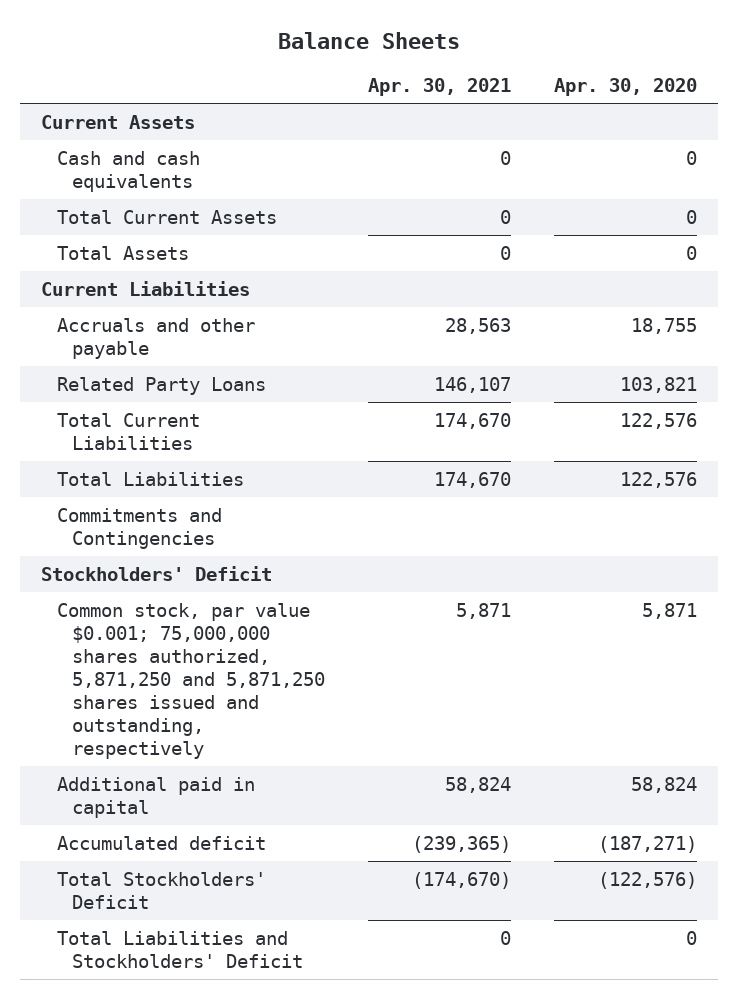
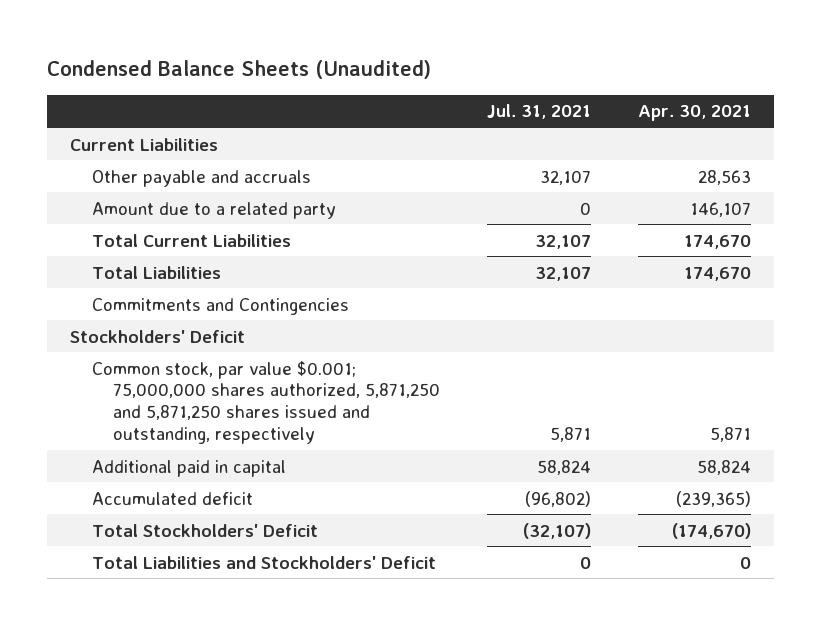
[277,31,460,49] Balance Sheets -> [47,60,432,80] Condensed Balance Sheets (Unaudited)
[553,78,697,97] Apr. 30, 2020 -> none
none -> [486,104,591,120] Jul. 31, 2021
[41,114,196,129] Current Assets -> none
[56,150,200,192] Cash and cash equivalents -> none
[56,209,277,224] Total Current Assets -> none
[56,245,189,260] Total Assets -> none
[56,317,255,359] Accruals and other payable -> [91,169,311,187] Other payable and accruals
[56,376,266,395] Related Party Loans -> [91,201,336,219] Amount due to a related party

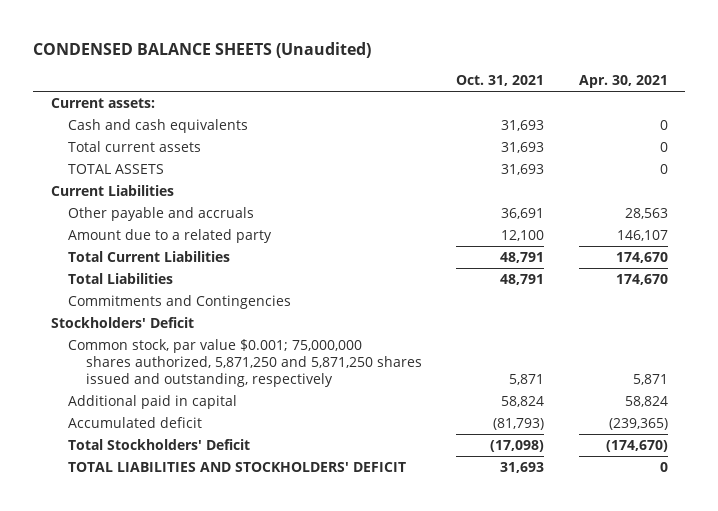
[47,60,432,80] Condensed Balance Sheets (Unaudited) -> [33,42,372,59] CONDENSED BALANCE SHEETS (Unaudited)
[486,104,591,120] Jul. 31, 2021 -> none
none -> [456,75,545,87] Oct. 31, 2021
none -> [50,98,155,109] Current assets:
none -> [68,119,249,134] Cash and cash equivalents
none -> [68,141,202,153] Total current assets
none -> [68,164,165,175] TOTAL ASSETS
[91,555,436,569] Total Liabilities and Stockholders' Deficit -> [68,462,407,473] TOTAL LIABILITIES AND STOCKHOLDERS' DEFICIT

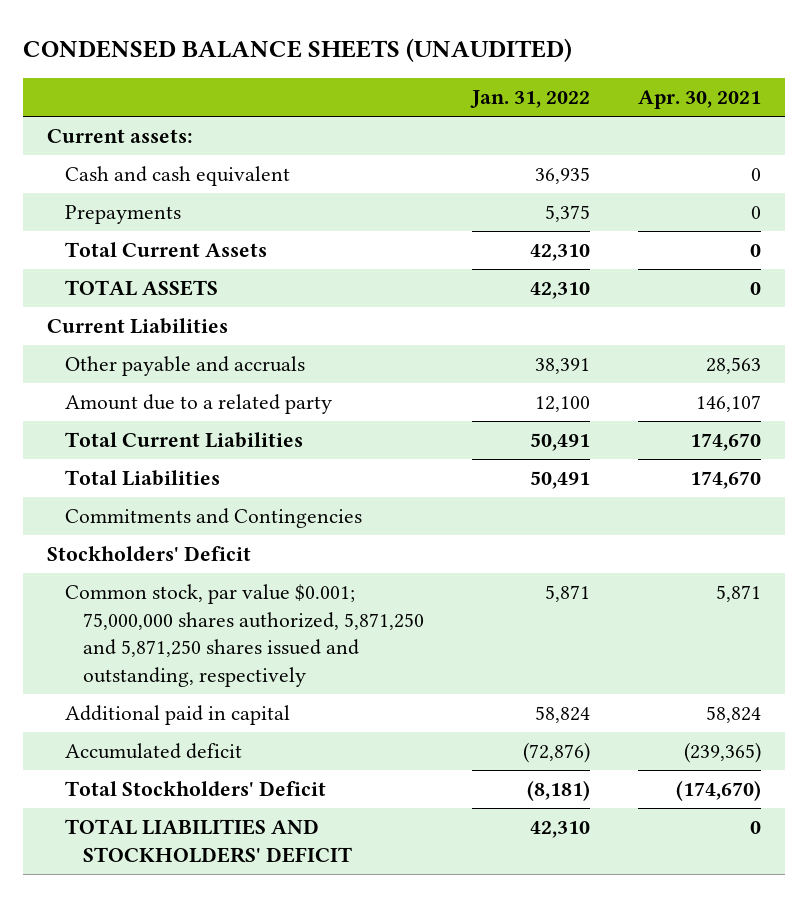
[33,42,372,59] CONDENSED BALANCE SHEETS (Unaudited) -> [23,37,573,62] CONDENSED BALANCE SHEETS (UNAUDITED)
[456,75,545,87] Oct. 31, 2021 -> none
none -> [469,90,590,109] Jan. 31, 2022
[68,119,249,134] Cash and cash equivalents -> [65,165,291,186] Cash and cash equivalent
none -> [65,204,182,224] Prepayments
[68,141,202,153] Total current assets -> [65,241,268,257] Total Current Assets

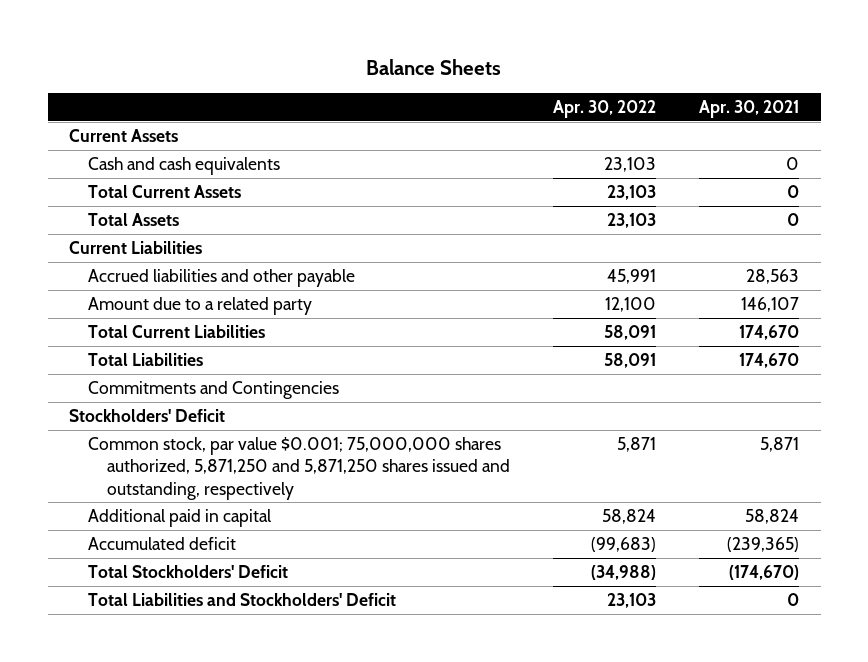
[23,37,573,62] CONDENSED BALANCE SHEETS (UNAUDITED) -> [366,59,502,76] Balance Sheets
[469,90,590,109] Jan. 31, 2022 -> none
none -> [553,99,657,118] Apr. 30, 2022
[65,204,182,224] Prepayments -> none
[47,128,194,143] Current assets: -> [69,129,179,143] Current Assets
[65,165,291,186] Cash and cash equivalent -> [88,157,281,176] Cash and cash equivalents
[65,279,219,296] TOTAL ASSETS -> [88,213,180,227] Total Assets
[65,355,306,376] Other payable and accruals -> [88,269,356,288] Accrued liabilities and other payable
[65,818,352,863] TOTAL LIABILITIES AND STOCKHOLDERS' DEFICIT -> [88,593,397,607] Total Liabilities and Stockholders' Deficit

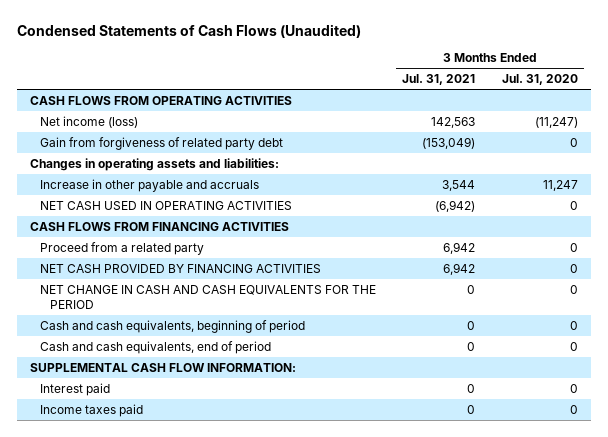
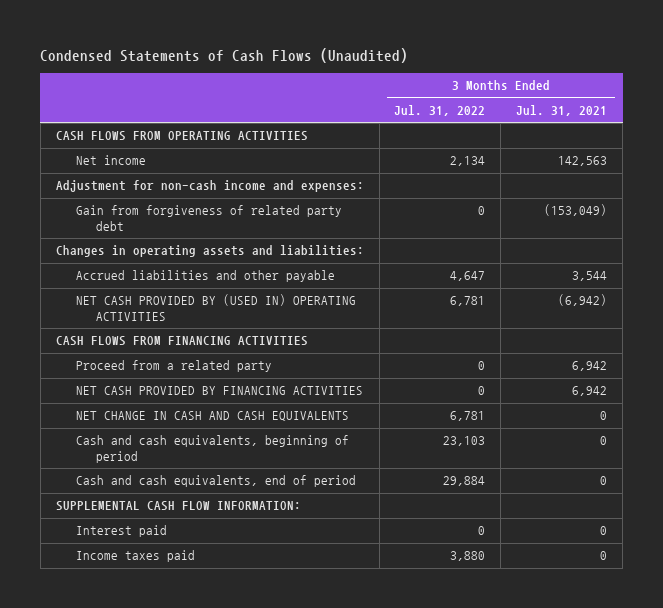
[501,74,578,86] Jul. 31, 2020 -> none
none -> [394,104,486,116] Jul. 31, 2022
[40,115,139,128] Net income (loss) -> [75,155,146,166] Net income
none -> [55,180,364,193] Adjustment for non-cash income and expenses:
[40,178,260,192] Increase in other payable and accruals -> [75,270,335,283] Accrued liabilities and other payable
[40,200,293,210] NET CASH USED IN OPERATING ACTIVITIES -> [75,294,356,322] NET CASH PROVIDED BY (USED IN) OPERATING ACTIVITIES
[40,284,377,309] NET CHANGE IN CASH AND CASH EQUIVALENTS FOR THE PERIOD -> [75,411,349,422] NET CHANGE IN CASH AND CASH EQUIVALENTS

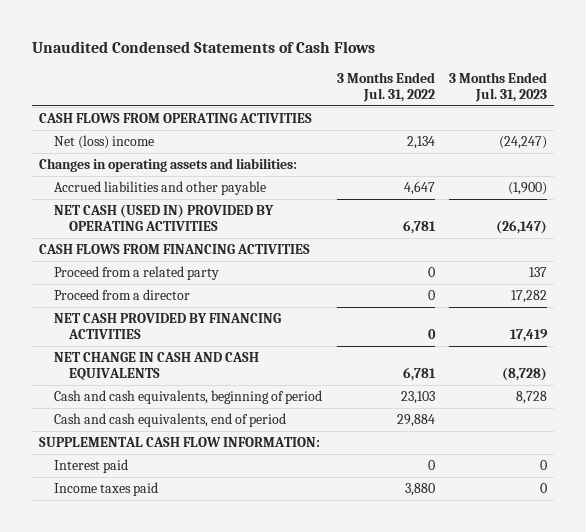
[40,47,409,63] Condensed Statements of Cash Flows (Unaudited) -> [31,41,375,54] Unaudited Condensed Statements of Cash Flows
[516,104,608,116] Jul. 31, 2021 -> none
none -> [449,71,548,103] 3 Months Ended Jul. 31, 2023
[55,180,364,193] Adjustment for non-cash income and expenses: -> none
[75,205,342,232] Gain from forgiveness of related party debt -> none
[75,155,146,166] Net income -> [54,134,155,149] Net (loss) income
[75,294,356,322] NET CASH PROVIDED BY (USED IN) OPERATING ACTIVITIES -> [54,203,275,232] NET CASH (USED IN) PROVIDED BY OPERATING ACTIVITIES
none -> [54,288,191,300] Proceed from a director

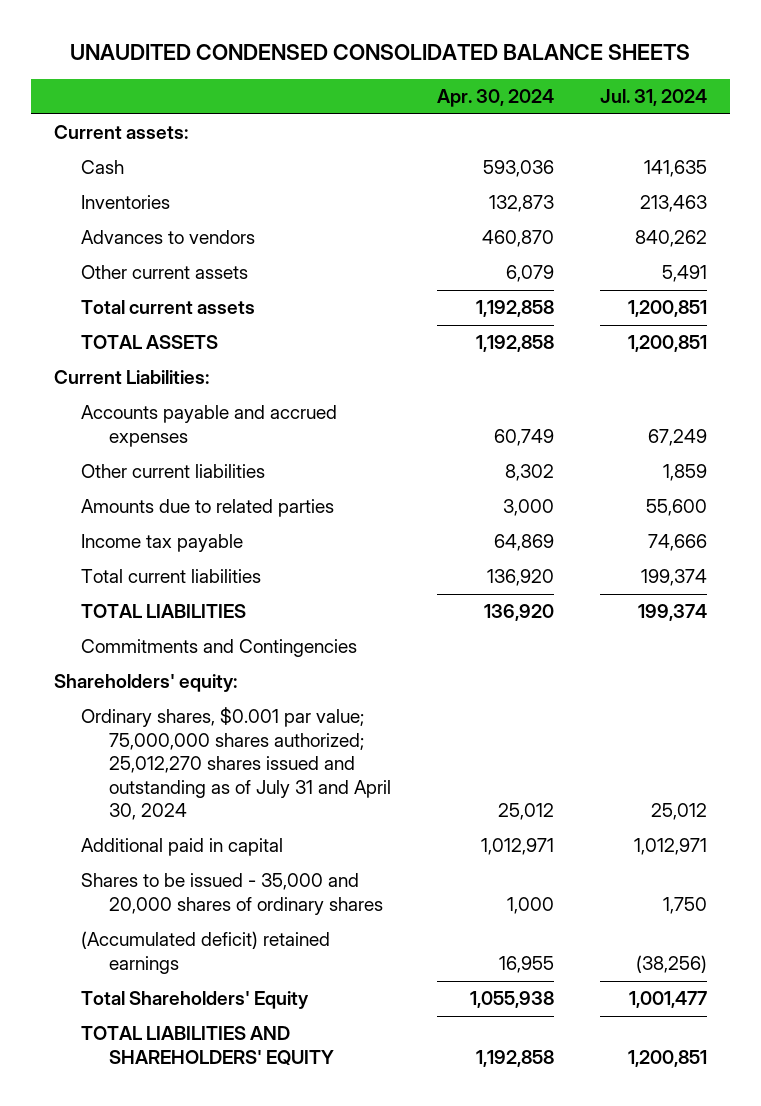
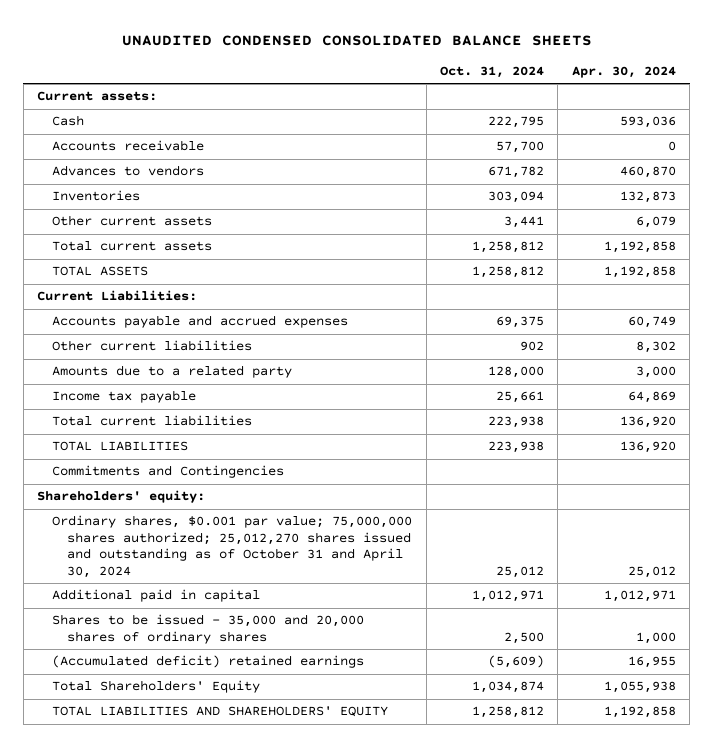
[599,89,707,107] Jul. 31, 2024 -> none
none -> [440,65,545,78] Oct. 31, 2024
none -> [52,140,205,152] Accounts receivable
[81,195,171,210] Inventories -> [52,190,141,202] Inventories
[81,499,335,518] Amounts due to related parties -> [52,365,293,379] Amounts due to a related party
[81,707,392,821] Ordinary shares, $0.001 par value; 75,000,000 shares authorized; 25,012,270 shares issued and outstanding as of July 31 and April 30, 2024 -> [52,515,413,578] Ordinary shares, $0.001 par value; 75,000,000 shares authorized; 25,012,270 shares issued and outstanding as of October 31 and April 30, 2024

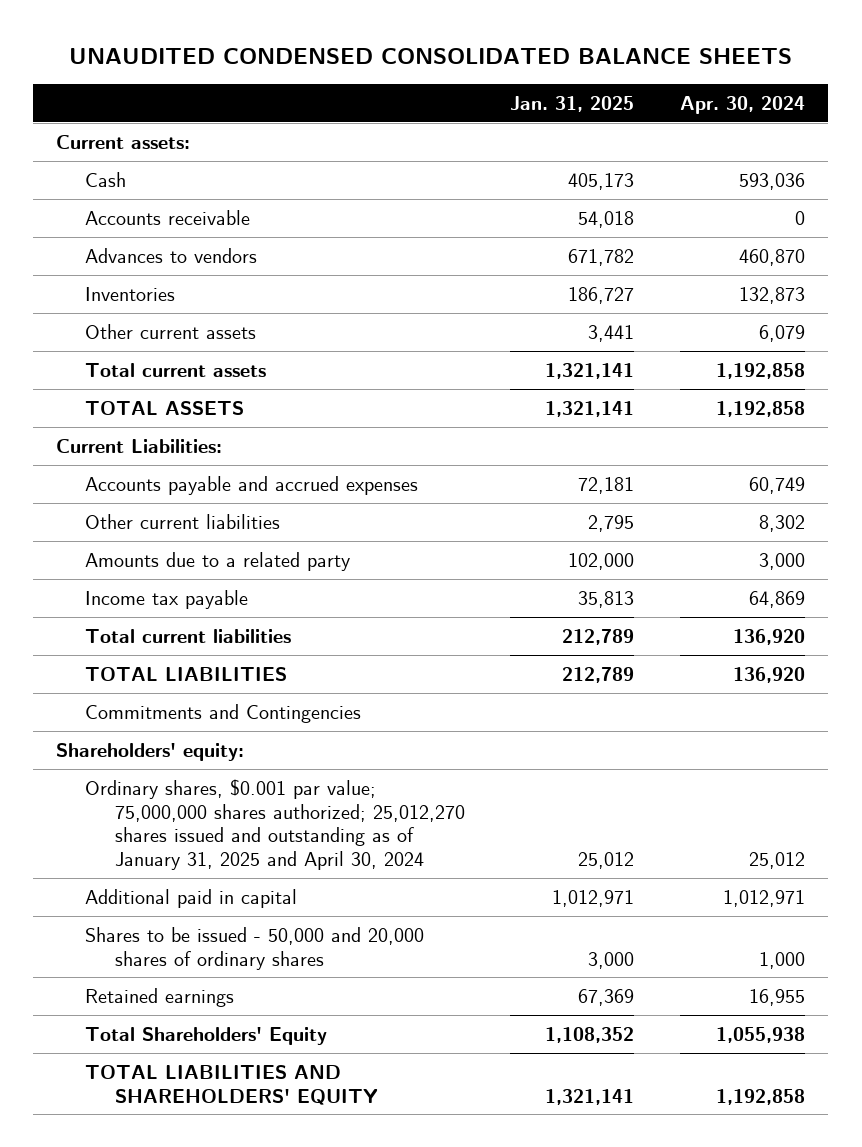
[440,65,545,78] Oct. 31, 2024 -> none
none -> [510,95,635,112] Jan. 31, 2025
[52,515,413,578] Ordinary shares, $0.001 par value; 75,000,000 shares authorized; 25,012,270 shares issued and outstanding as of October 31 and April 30, 2024 -> [85,778,465,871] Ordinary shares, $0.001 par value; 75,000,000 shares authorized; 25,012,270 shares issued and outstanding as of January 31, 2025 and April 30, 2024
[52,614,365,644] Shares to be issued - 35,000 and 20,000 shares of ordinary shares -> [85,926,425,970] Shares to be issued - 50,000 and 20,000 shares of ordinary shares
[52,655,365,669] (Accumulated deficit) retained earnings -> [85,987,235,1007] Retained earnings

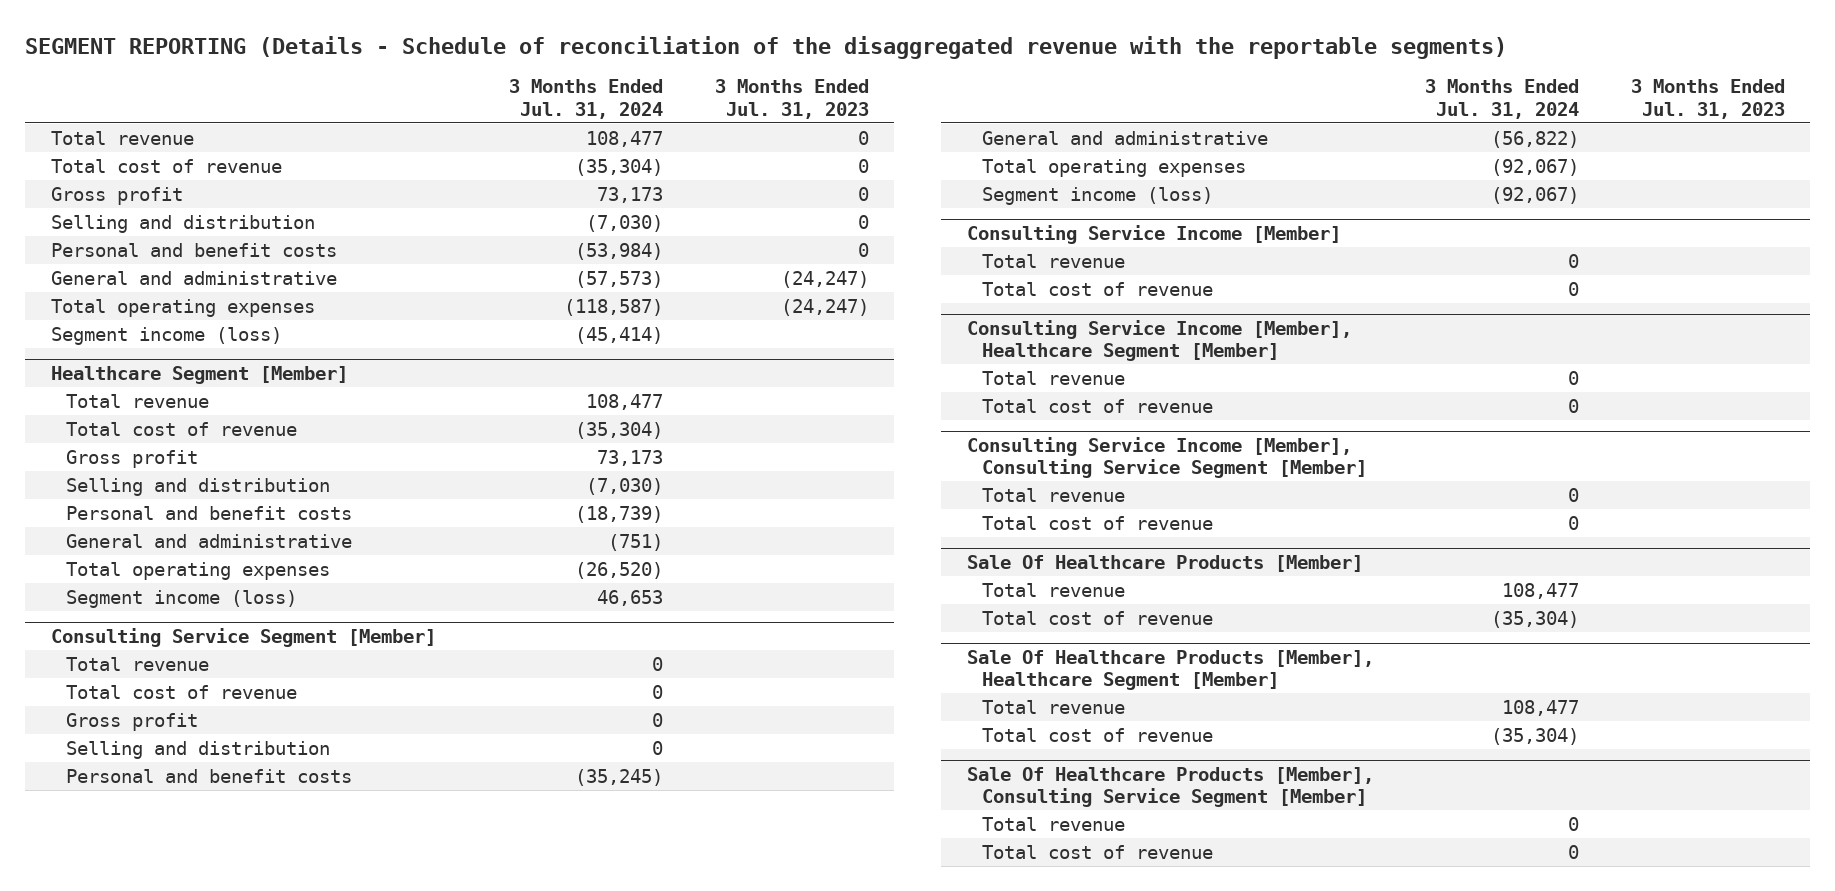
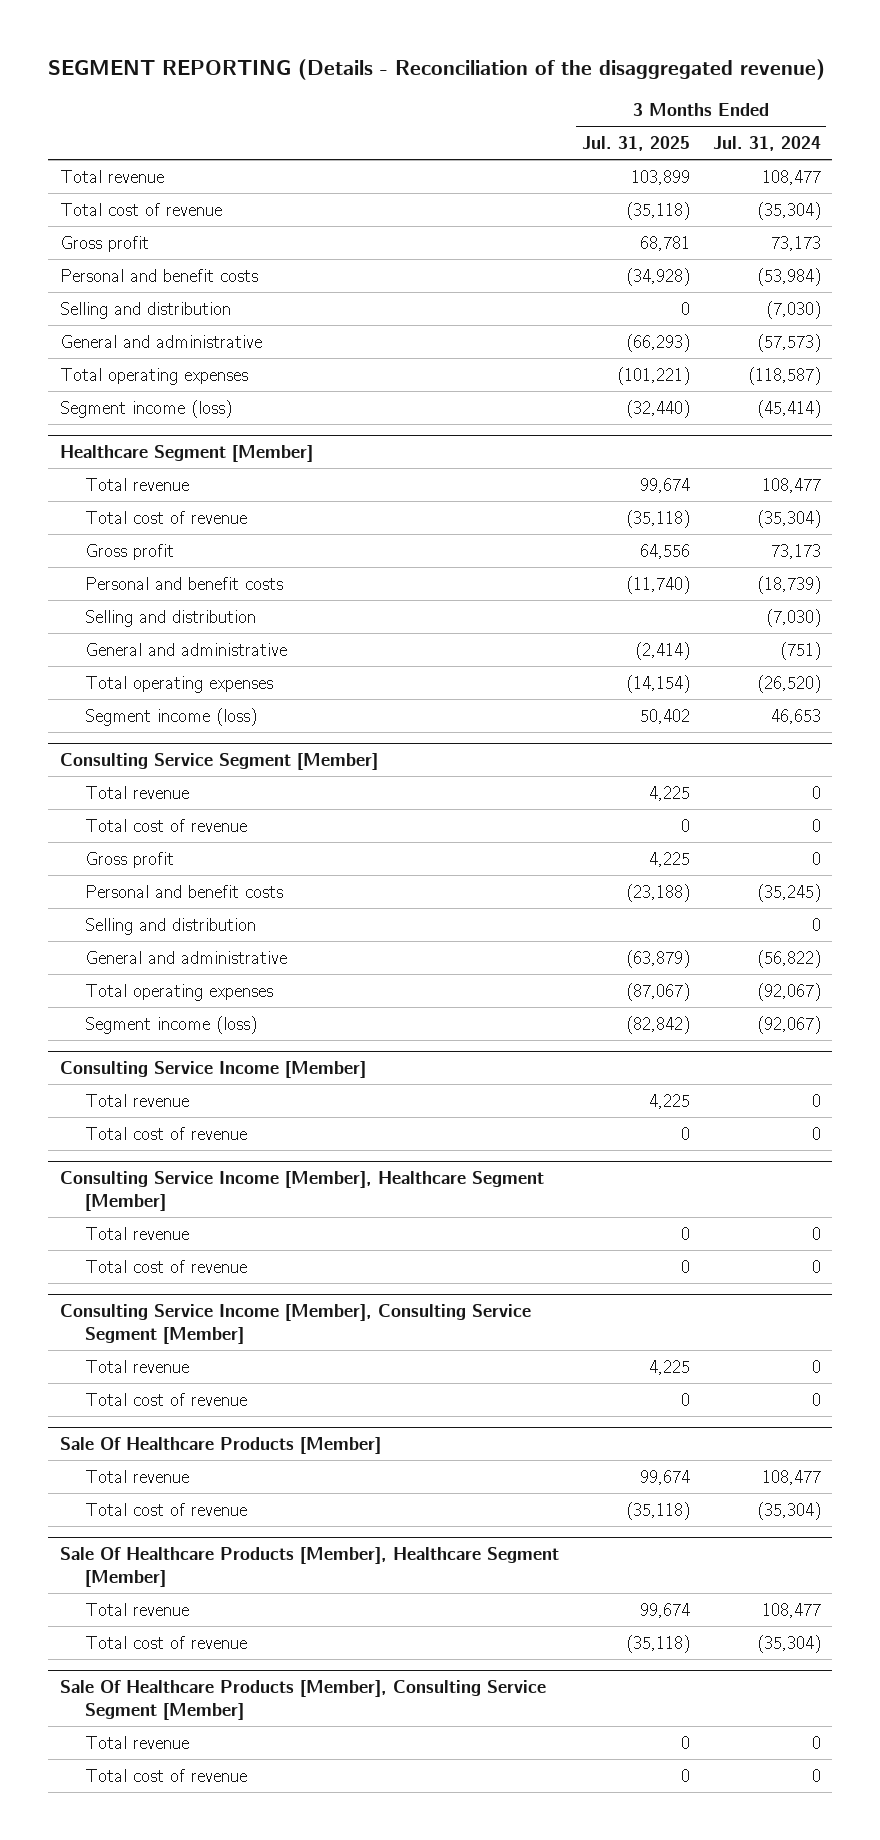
[24,35,1507,59] SEGMENT REPORTING (Details - Schedule of reconciliation of the disaggregated revenue with the reportable segments) -> [48,59,826,81] SEGMENT REPORTING (Details - Reconciliation of the disaggregated revenue)
[714,79,869,119] 3 Months Ended Jul. 31, 2023 -> none
none -> [581,135,690,151] Jul. 31, 2025
[50,214,315,233] Selling and distribution -> [59,301,231,319] Selling and distribution
[65,477,330,496] Selling and distribution -> [84,609,256,627] Selling and distribution
[65,740,330,759] Selling and distribution -> [84,917,256,935] Selling and distribution

